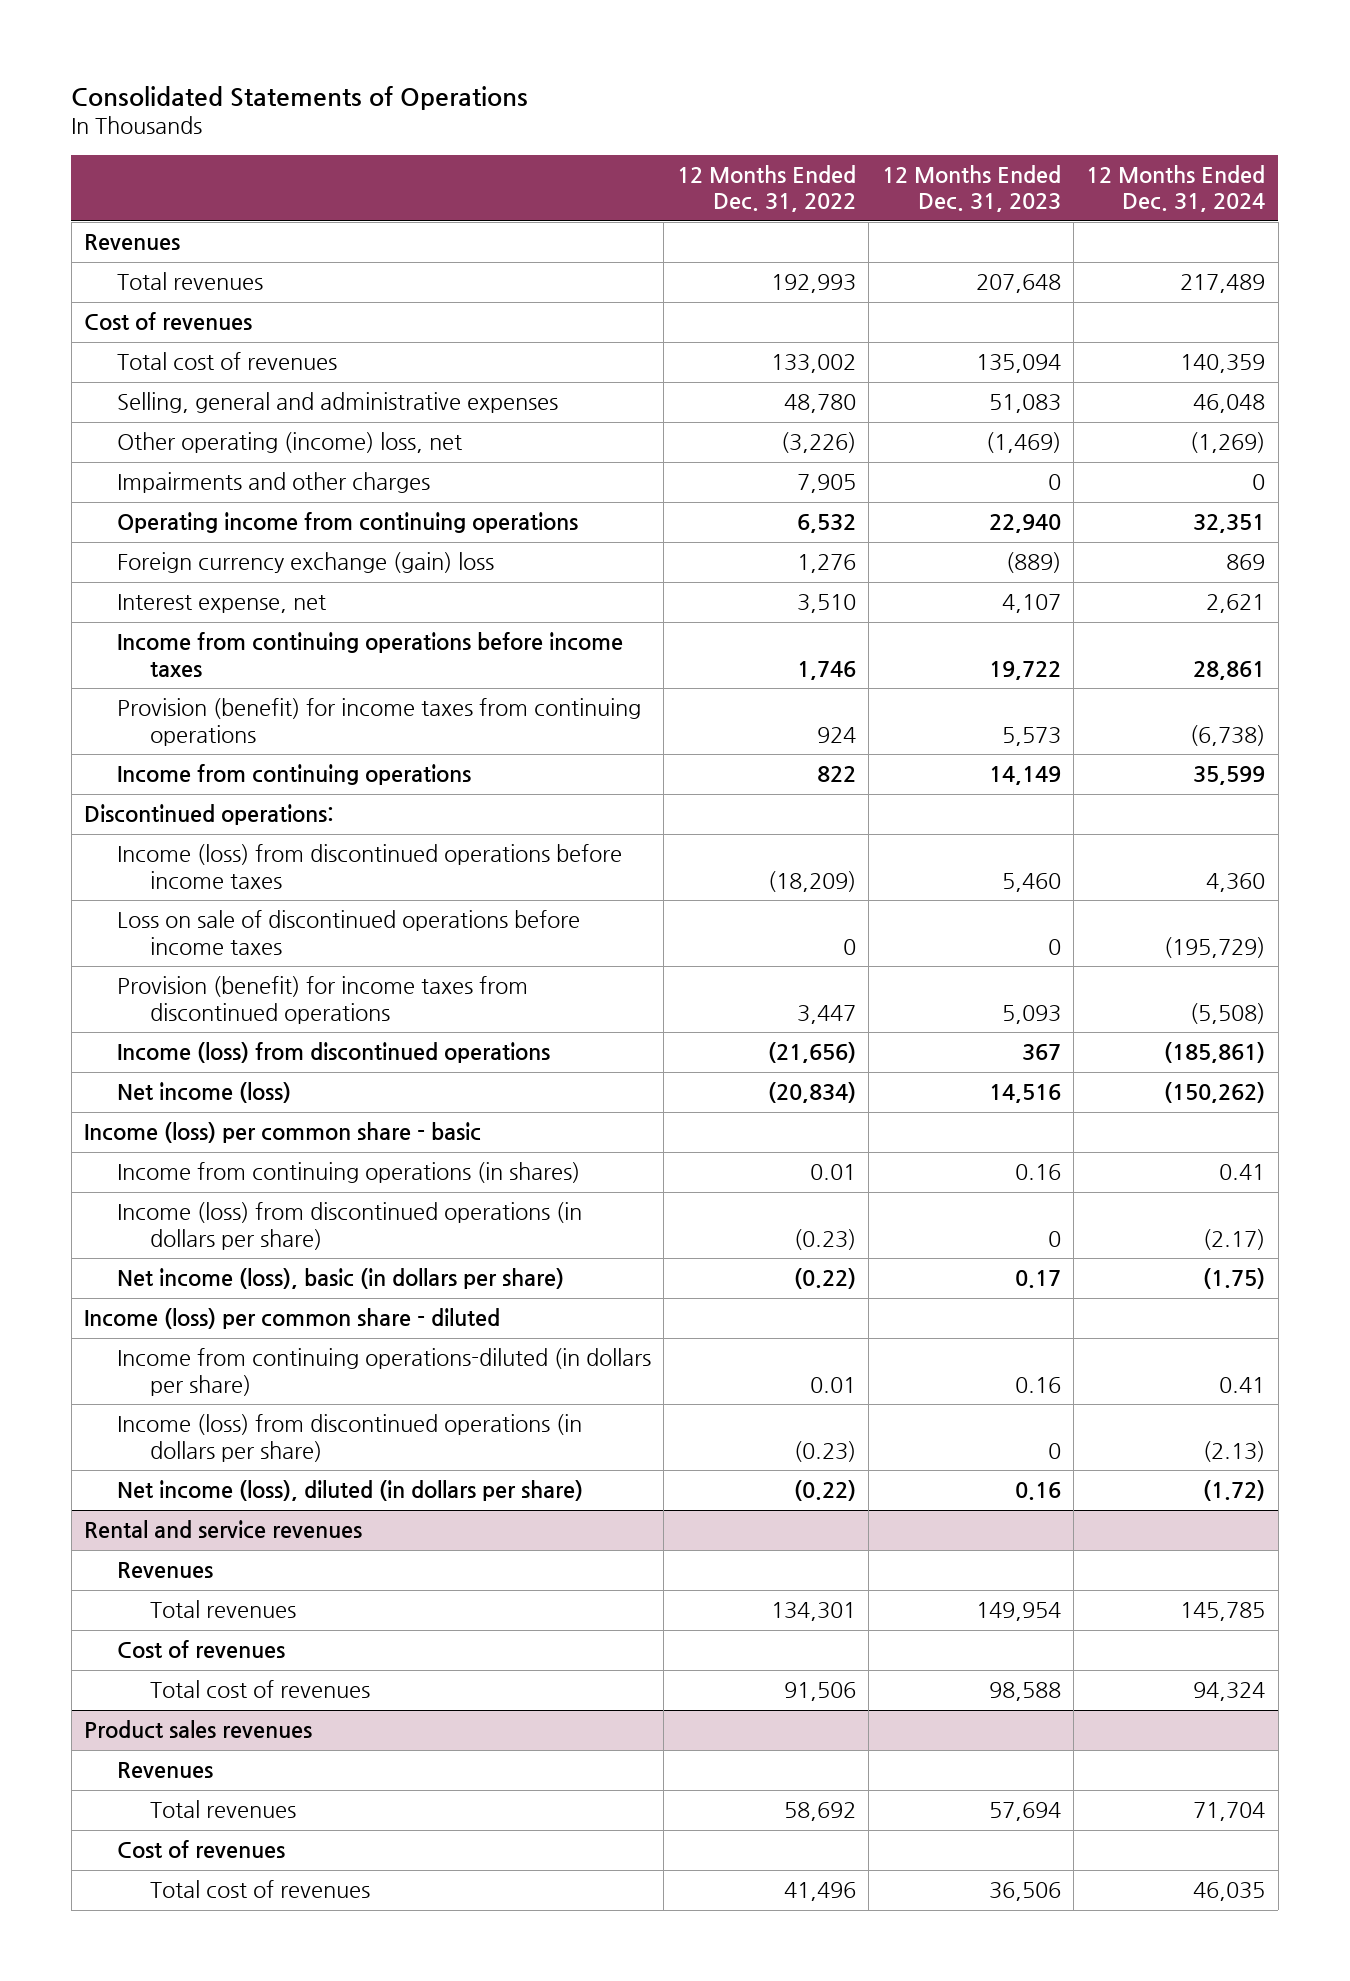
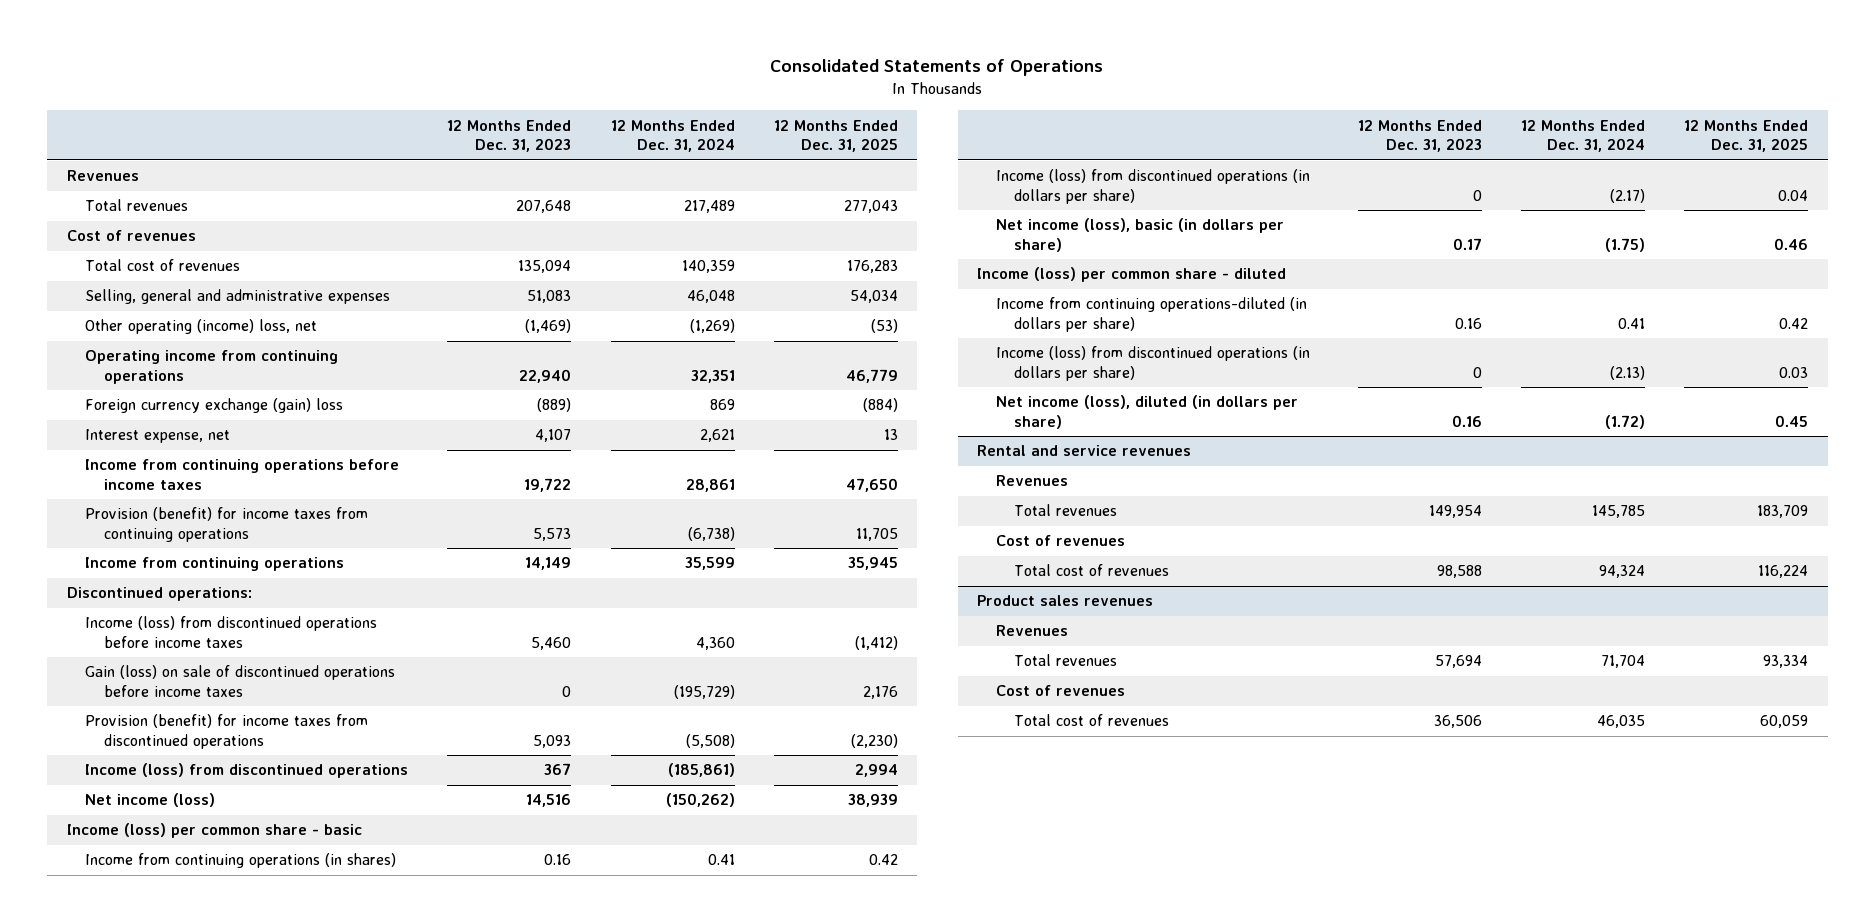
[676,164,856,213] 12 Months Ended Dec. 31, 2022 -> none
none -> [773,119,898,153] 12 Months Ended Dec. 31, 2025
[116,472,430,494] Impairments and other charges -> none
[116,910,580,955] Loss on sale of discontinued operations before income taxes -> [85,665,396,697] Gain (loss) on sale of discontinued operations before income taxes

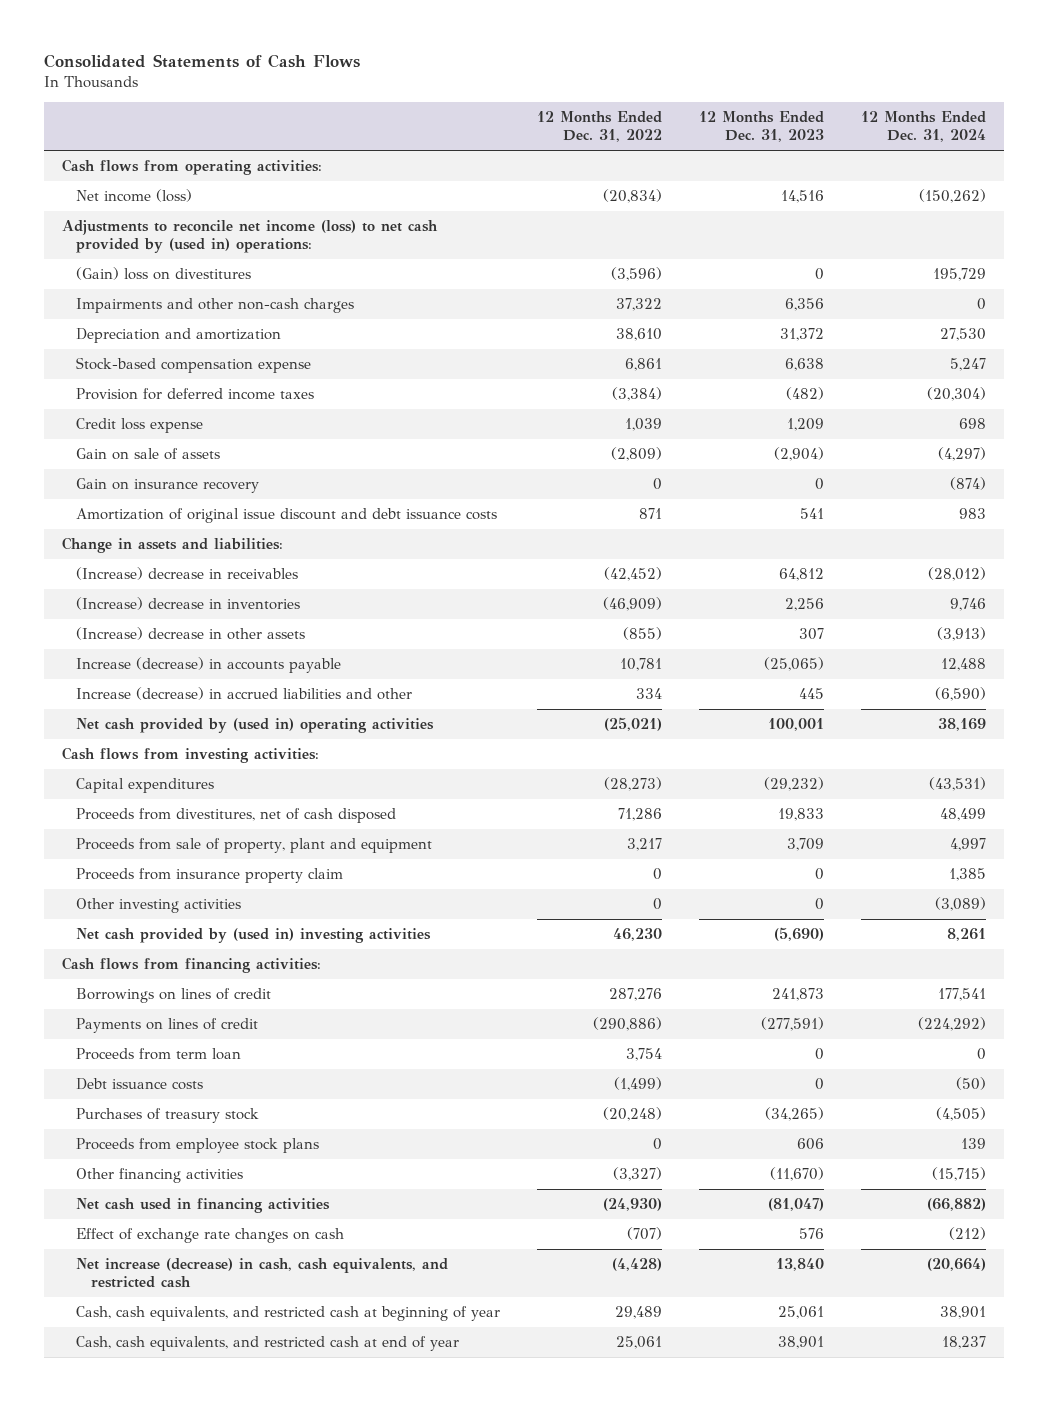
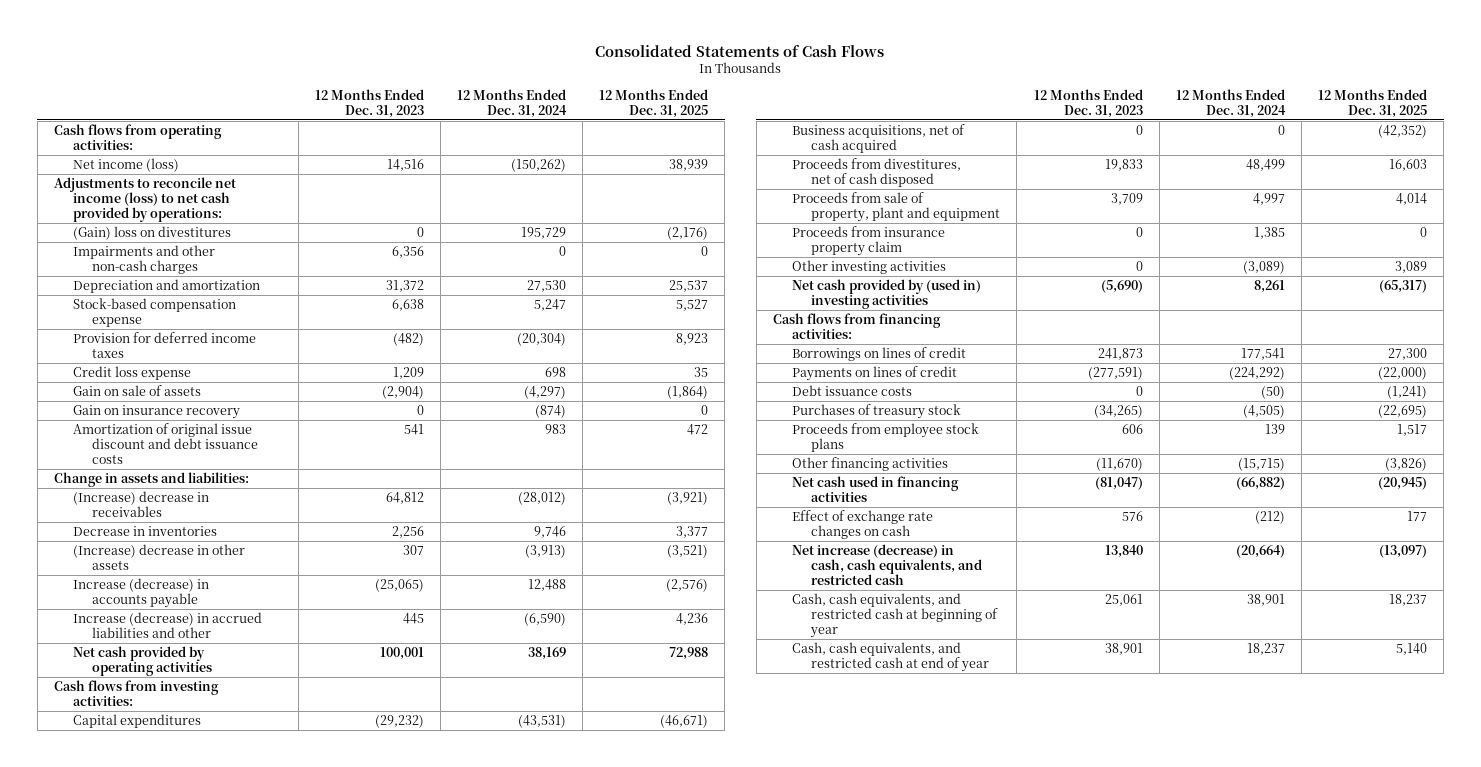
[537,111,663,143] 12 Months Ended Dec. 31, 2022 -> none
none -> [599,88,709,119] 12 Months Ended Dec. 31, 2025
[62,220,439,254] Adjustments to reconcile net income (loss) to net cash provided by (used in) operations: -> [53,176,236,223] Adjustments to reconcile net income (loss) to net cash provided by operations:
[76,597,301,611] (Increase) decrease in inventories -> [73,525,218,536] Decrease in inventories
[76,718,435,734] Net cash provided by (used in) operating activities -> [73,645,213,677] Net cash provided by operating activities
none -> [791,123,965,154] Business acquisitions, net of cash acquired
[76,1048,242,1061] Proceeds from term loan -> none

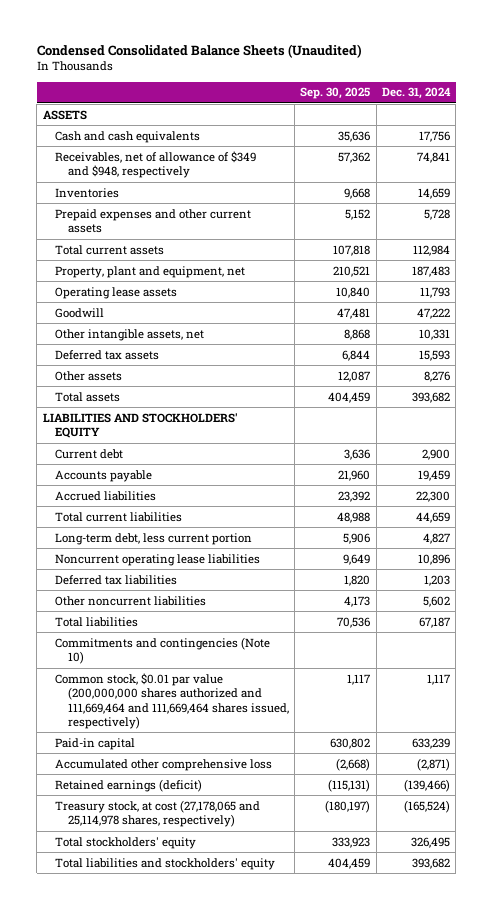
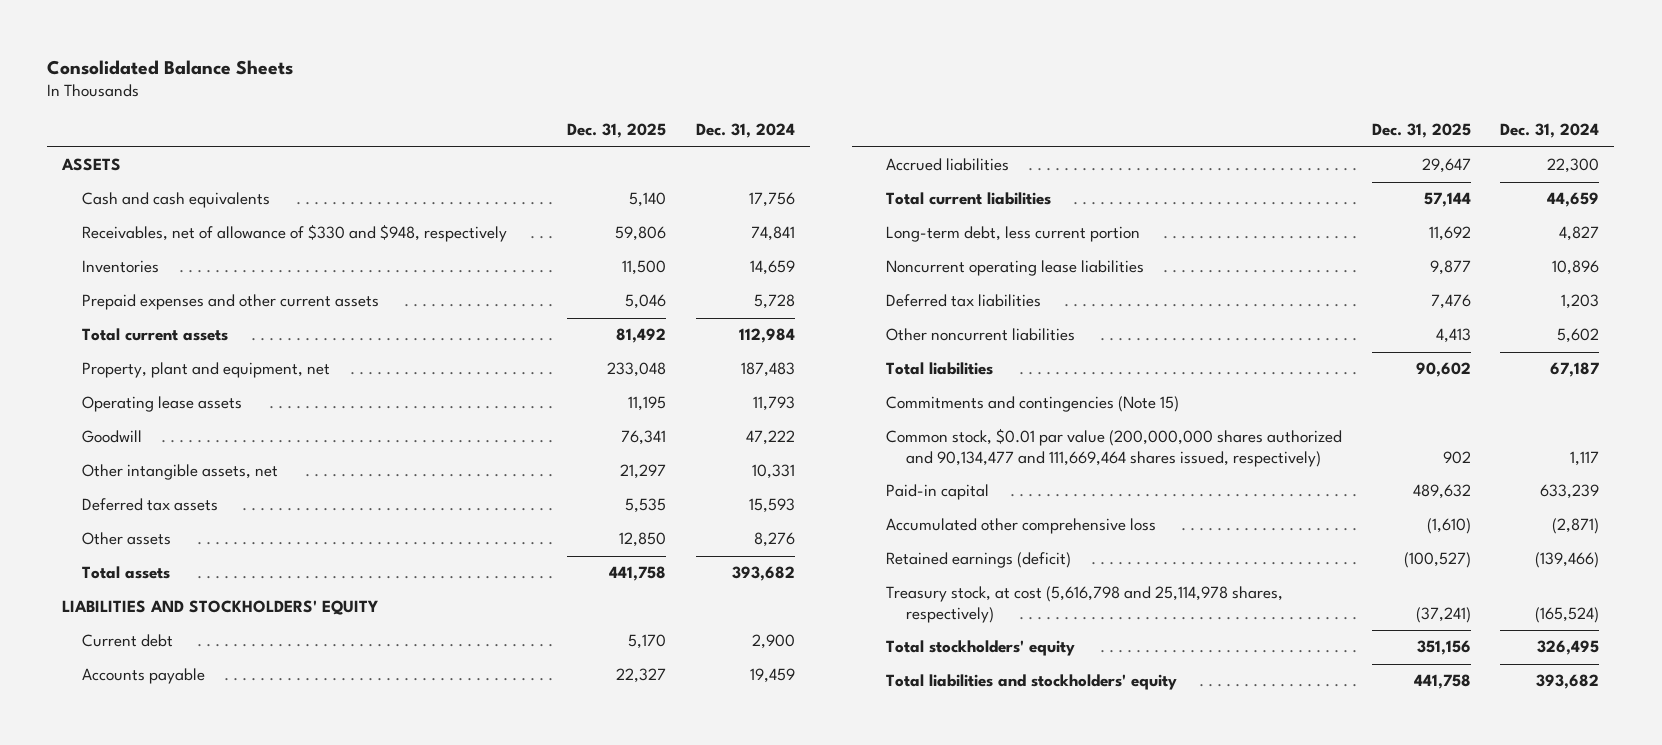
[36,43,362,58] Condensed Consolidated Balance Sheets (Unaudited) -> [47,59,294,75] Consolidated Balance Sheets
[300,87,371,100] Sep. 30, 2025 -> none
none -> [567,123,667,139] Dec. 31, 2025
[55,150,257,179] Receivables, net of allowance of $349 and $948, respectively -> [81,224,507,243] Receivables, net of allowance of $330 and $948, respectively
[55,636,271,665] Commitments and contingencies (Note 10) -> [886,396,1180,413] Commitments and contingencies (Note 15)
[55,672,289,730] Common stock, $0.01 par value (200,000,000 shares authorized and 111,669,464 and 111,669,464 shares issued, respectively) -> [886,428,1343,468] Common stock, $0.01 par value (200,000,000 shares authorized and 90,134,477 and 111,669,464 shares issued, respectively)
[55,799,261,828] Treasury stock, at cost (27,178,065 and 25,114,978 shares, respectively) -> [886,586,1284,624] Treasury stock, at cost (5,616,798 and 25,114,978 shares, respectively)

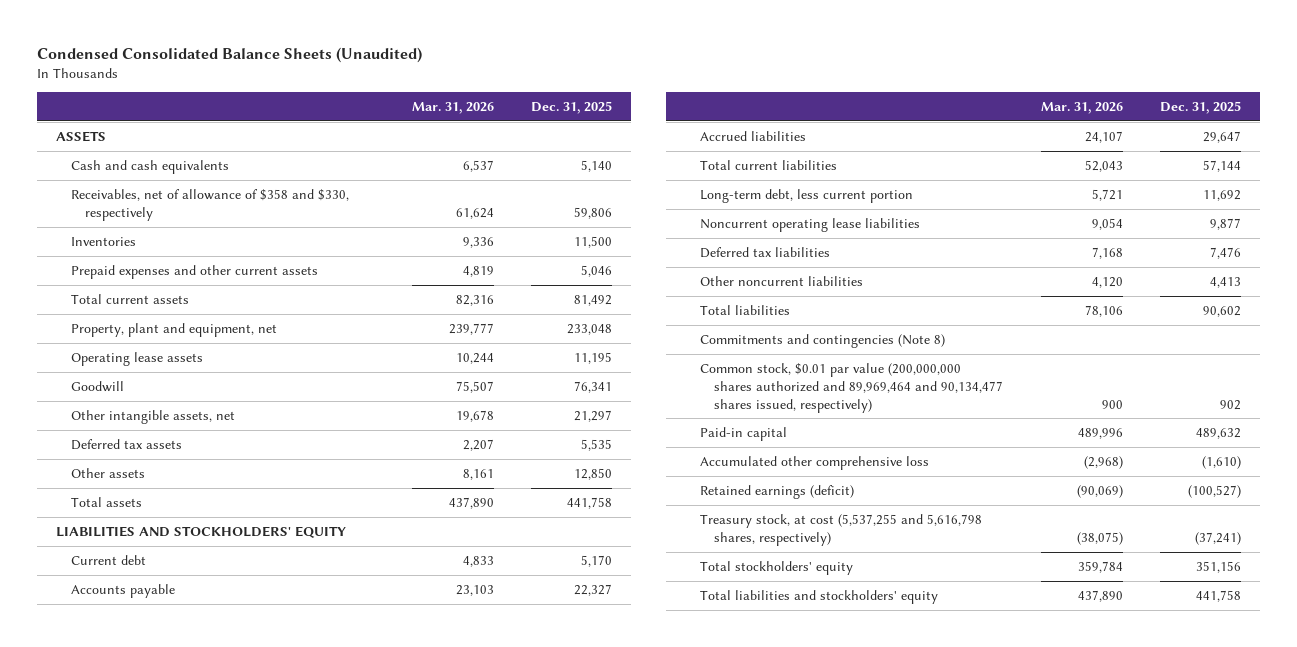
[47,59,294,75] Consolidated Balance Sheets -> [37,46,423,63] Condensed Consolidated Balance Sheets (Unaudited)
[696,123,796,139] Dec. 31, 2024 -> none
none -> [411,101,494,114] Mar. 31, 2026
[81,224,507,243] Receivables, net of allowance of $330 and $948, respectively -> [70,188,349,221] Receivables, net of allowance of $358 and $330, respectively
[886,396,1180,413] Commitments and contingencies (Note 15) -> [699,333,945,348] Commitments and contingencies (Note 8)
[886,428,1343,468] Common stock, $0.01 par value (200,000,000 shares authorized and 90,134,477 and 111,669,464 shares issued, respectively) -> [699,362,1004,413] Common stock, $0.01 par value (200,000,000 shares authorized and 89,969,464 and 90,134,477 shares issued, respectively)
[886,586,1284,624] Treasury stock, at cost (5,616,798 and 25,114,978 shares, respectively) -> [699,513,982,546] Treasury stock, at cost (5,537,255 and 5,616,798 shares, respectively)

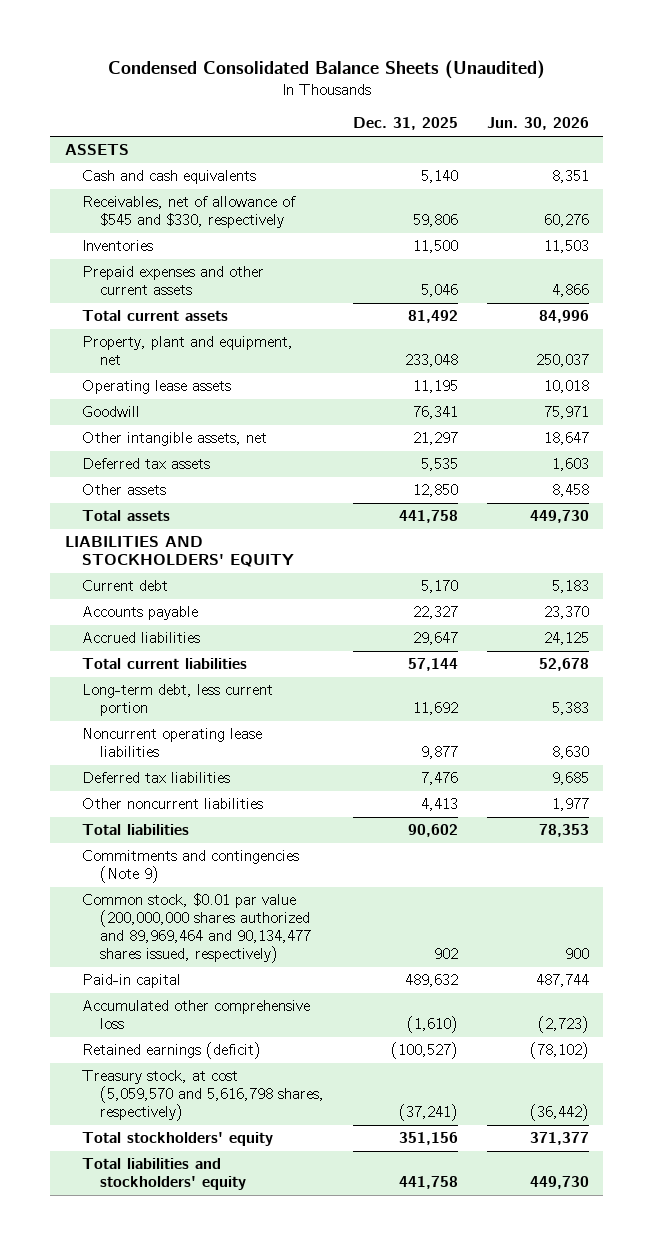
[411,101,494,114] Mar. 31, 2026 -> none
none -> [486,117,589,131] Jun. 30, 2026
[70,188,349,221] Receivables, net of allowance of $358 and $330, respectively -> [82,196,297,229] Receivables, net of allowance of $545 and $330, respectively
[699,333,945,348] Commitments and contingencies (Note 8) -> [82,850,300,884] Commitments and contingencies (Note 9)
[699,513,982,546] Treasury stock, at cost (5,537,255 and 5,616,798 shares, respectively) -> [82,1070,324,1122] Treasury stock, at cost (5,059,570 and 5,616,798 shares, respectively)

